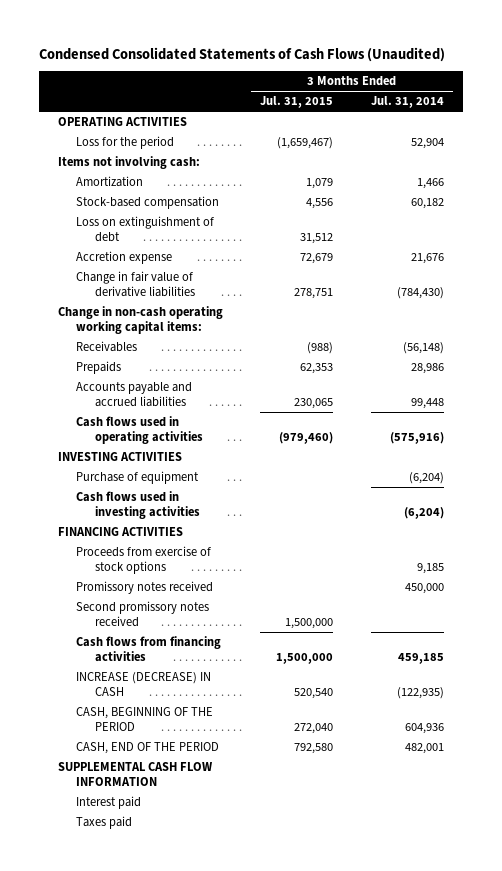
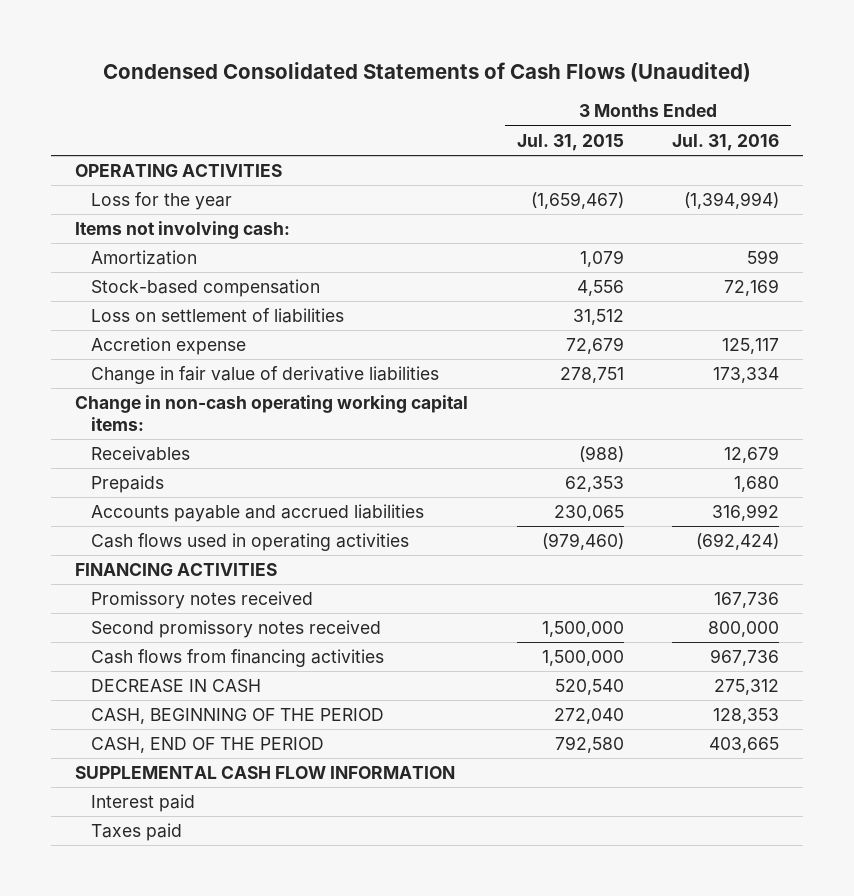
[370,96,444,109] Jul. 31, 2014 -> none
none -> [671,133,779,151] Jul. 31, 2016
[76,136,175,150] Loss for the period -> [90,192,232,211] Loss for the year
[76,216,215,242] Loss on extinguishment of debt -> [90,308,344,324] Loss on settlement of liabilities
[57,452,182,462] INVESTING ACTIVITIES -> none
[76,471,200,485] Purchase of equipment -> none
[76,491,200,519] Cash flows used in investing activities -> none
[76,546,212,574] Proceeds from exercise of stock options -> none
[76,672,212,696] INCREASE (DECREASE) IN CASH -> [90,679,261,693] DECREASE IN CASH

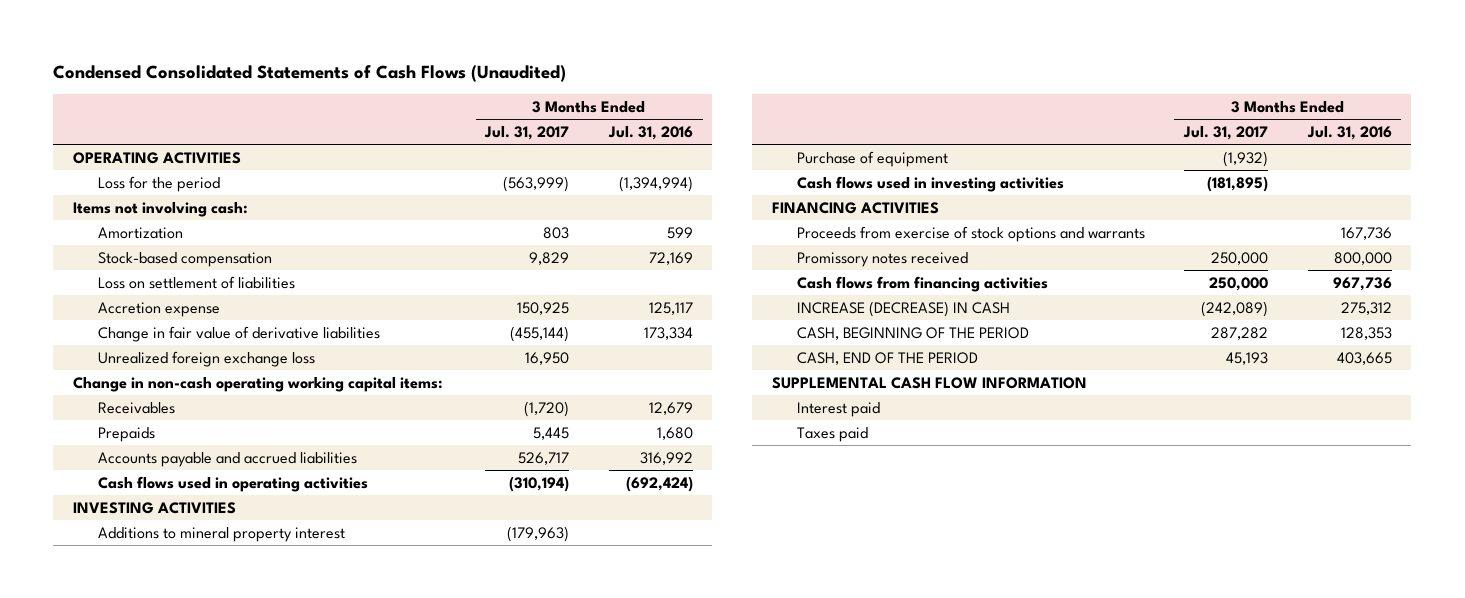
[516,133,624,151] Jul. 31, 2015 -> none
none -> [484,125,570,140] Jul. 31, 2017
[90,192,232,211] Loss for the year -> [97,175,220,192] Loss for the period
none -> [97,350,315,367] Unrealized foreign exchange loss
none -> [73,501,237,514] INVESTING ACTIVITIES
none -> [97,526,345,542] Additions to mineral property interest
none -> [796,150,948,167] Purchase of equipment
none -> [796,175,1064,192] Cash flows used in investing activities
[90,620,381,639] Second promissory notes received -> none
none -> [796,225,1145,242] Proceeds from exercise of stock options and warrants
[713,592,779,609] 167,736 -> [1333,251,1392,265] 800,000
[90,679,261,693] DECREASE IN CASH -> [796,300,1010,317] INCREASE (DECREASE) IN CASH

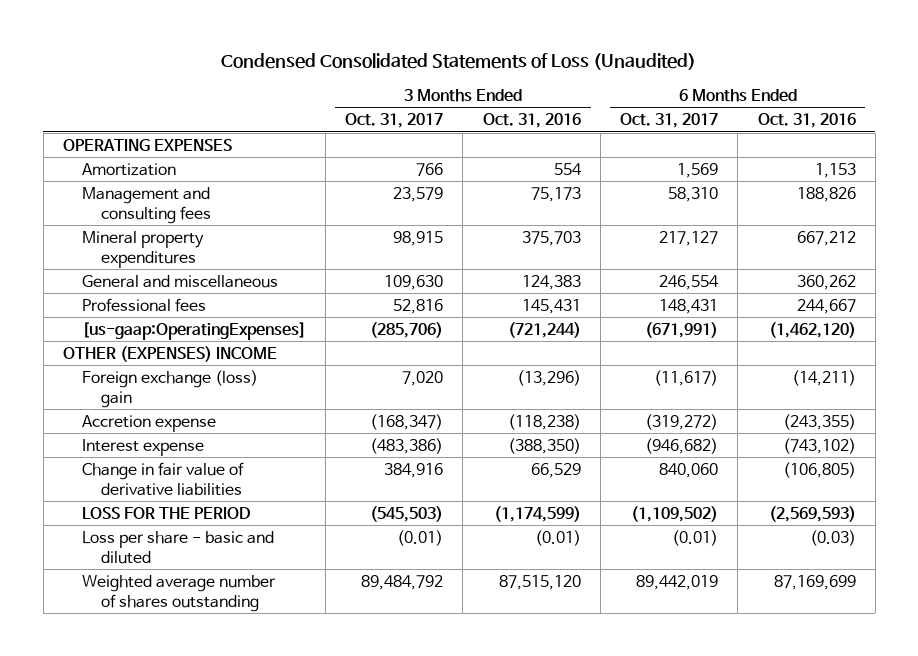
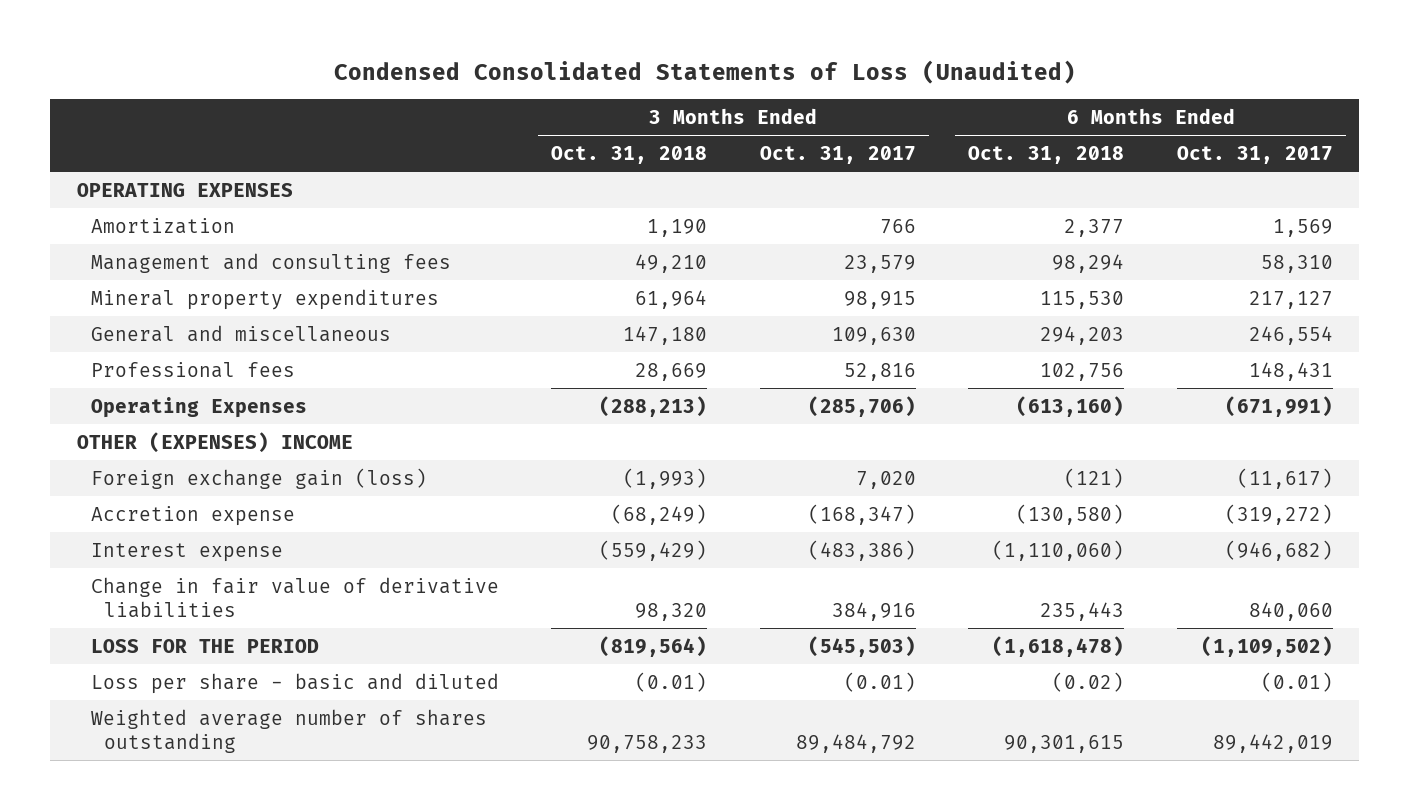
[482,113,581,129] Oct. 31, 2016 -> none
[757,113,856,129] Oct. 31, 2016 -> none
none -> [551,145,708,164] Oct. 31, 2018
none -> [968,145,1125,164] Oct. 31, 2018
[81,321,306,340] [us-gaap:OperatingExpenses] -> [90,396,307,418] Operating Expenses
[81,369,258,408] Foreign exchange (loss) gain -> [90,467,427,489] Foreign exchange gain (loss)

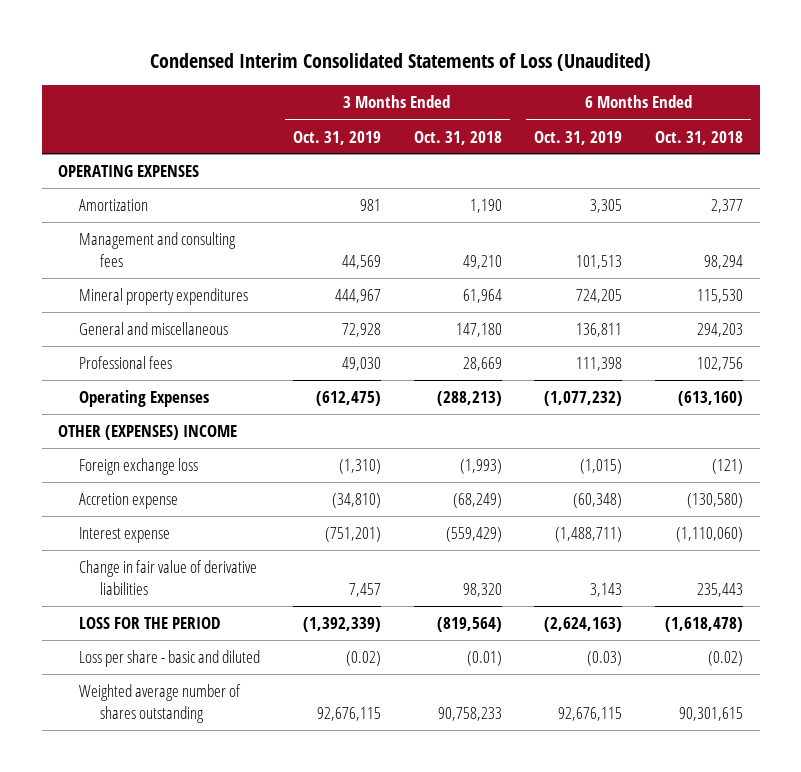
[333,60,1076,85] Condensed Consolidated Statements of Loss (Unaudited) -> [149,53,651,72] Condensed Interim Consolidated Statements of Loss (Unaudited)
[759,145,916,164] Oct. 31, 2017 -> none
[1177,145,1334,164] Oct. 31, 2017 -> none
none -> [292,130,381,145] Oct. 31, 2019
none -> [534,130,623,145] Oct. 31, 2019
[90,467,427,489] Foreign exchange gain (loss) -> [79,458,199,476] Foreign exchange loss

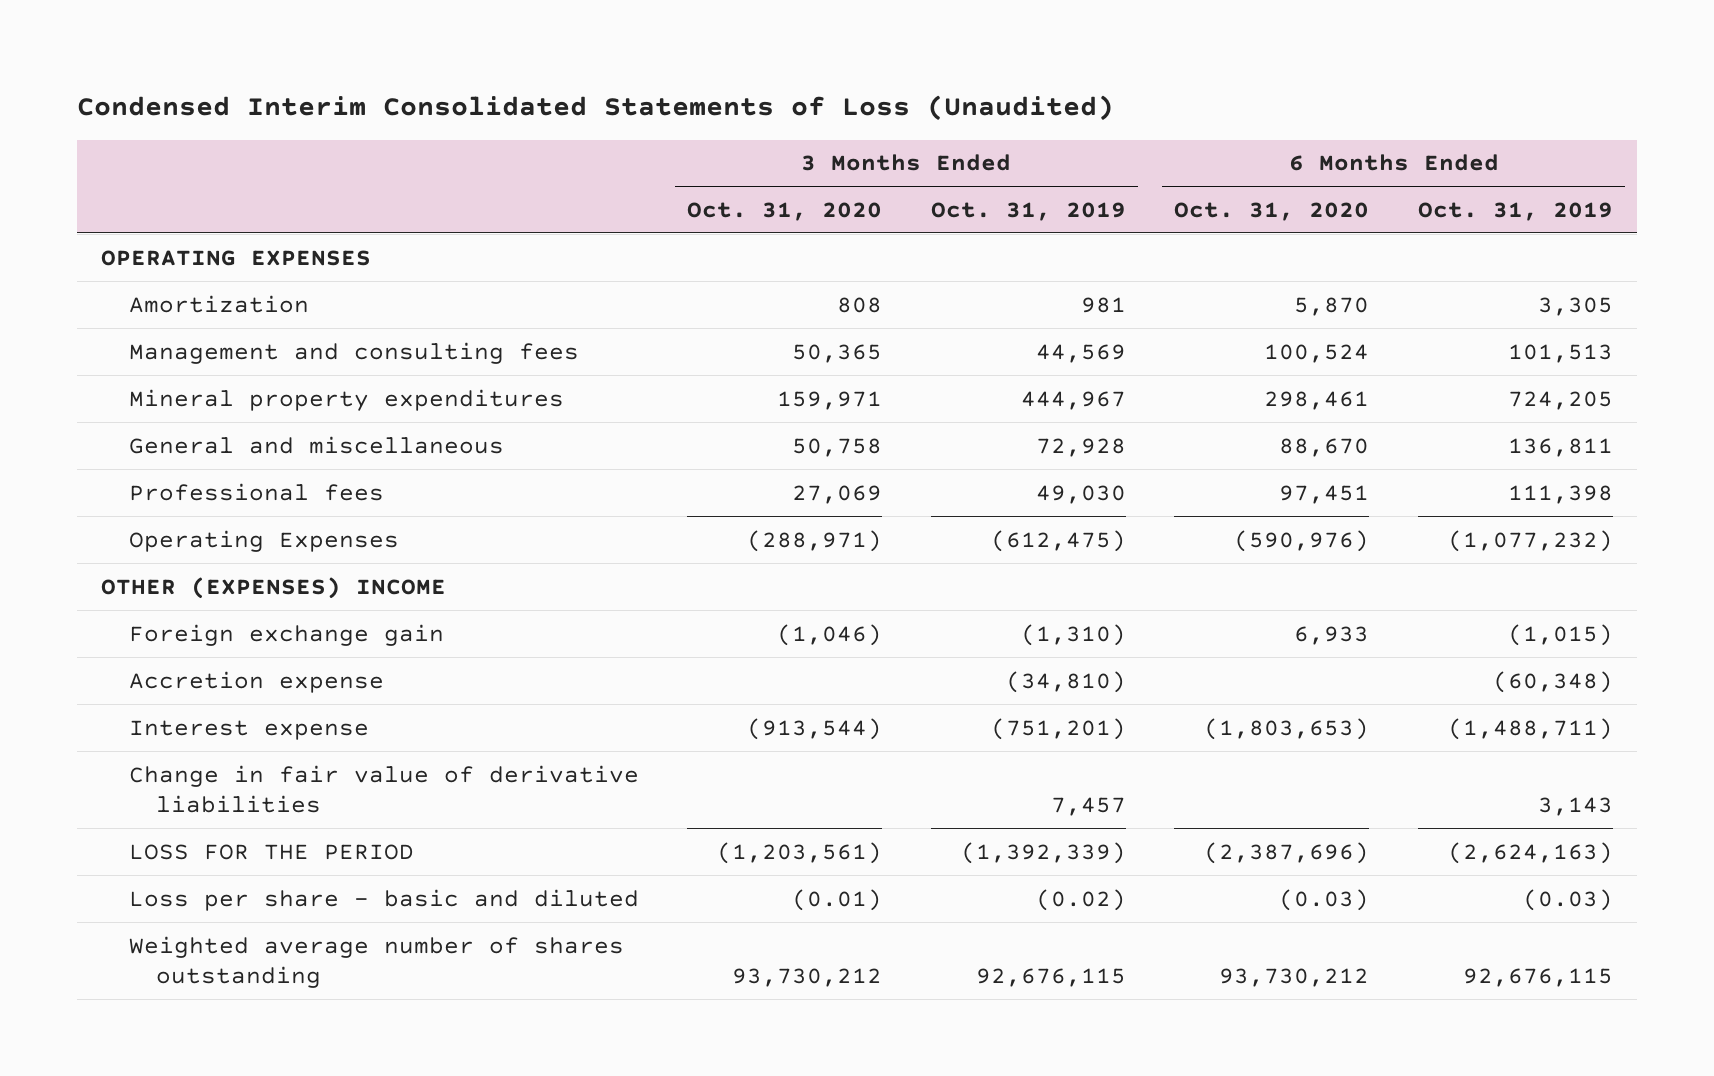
[413,130,502,145] Oct. 31, 2018 -> none
[655,130,744,145] Oct. 31, 2018 -> none
none -> [687,201,883,221] Oct. 31, 2020
none -> [1174,201,1370,221] Oct. 31, 2020
[79,458,199,476] Foreign exchange loss -> [128,623,444,646] Foreign exchange gain

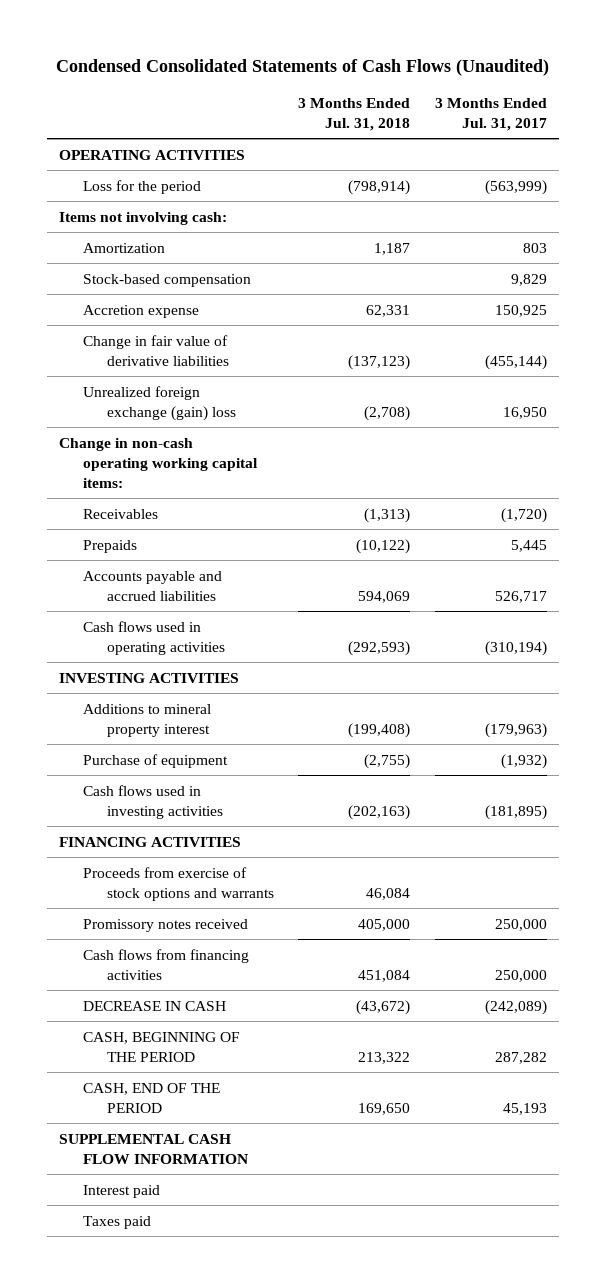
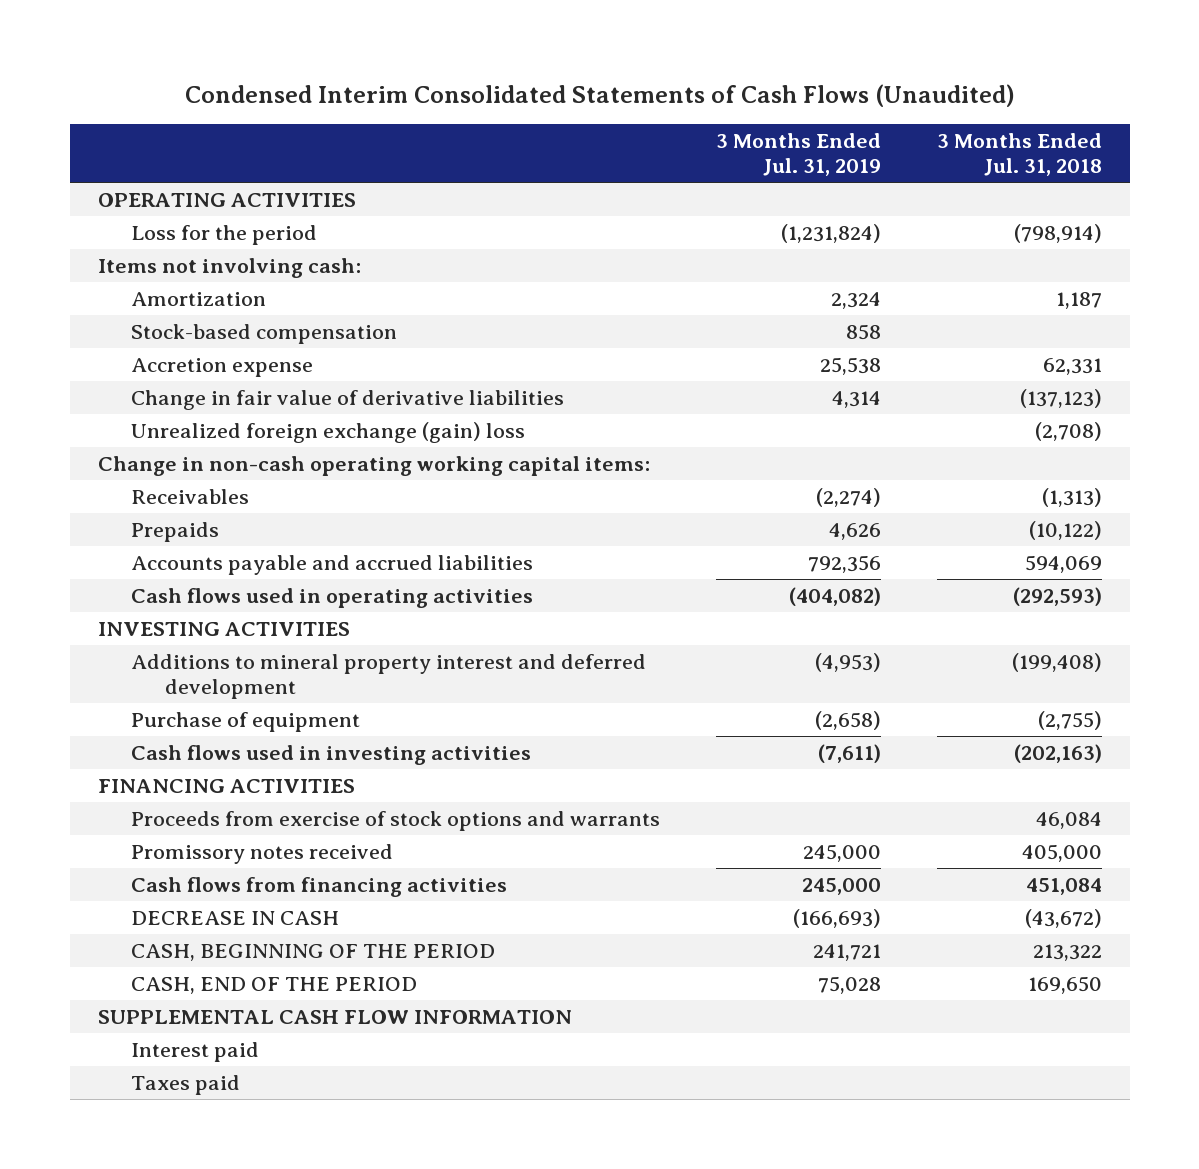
[56,58,550,76] Condensed Consolidated Statements of Cash Flows (Unaudited) -> [184,83,1015,107] Condensed Interim Consolidated Statements of Cash Flows (Unaudited)
[434,97,547,131] 3 Months Ended Jul. 31, 2017 -> none
none -> [715,133,881,177] 3 Months Ended Jul. 31, 2019
[83,703,212,737] Additions to mineral property interest -> [131,654,647,699] Additions to mineral property interest and deferred development

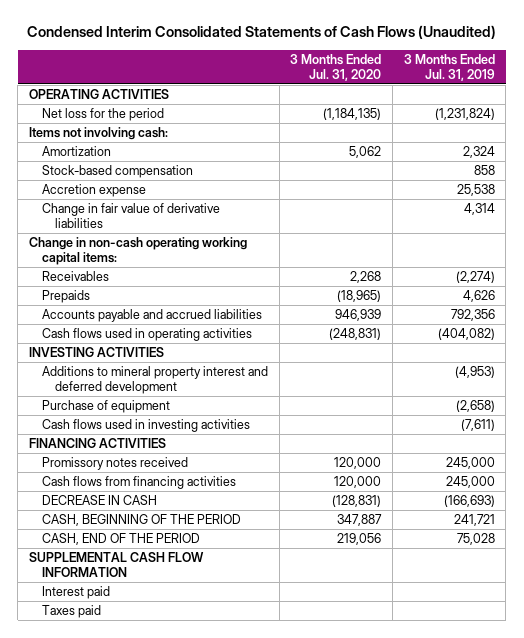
[936,133,1102,177] 3 Months Ended Jul. 31, 2018 -> none
none -> [290,54,382,82] 3 Months Ended Jul. 31, 2020
[131,225,318,246] Loss for the period -> [42,107,165,121] Net loss for the period
[131,422,526,444] Unrealized foreign exchange (gain) loss -> none
[131,811,661,832] Proceeds from exercise of stock options and warrants -> none

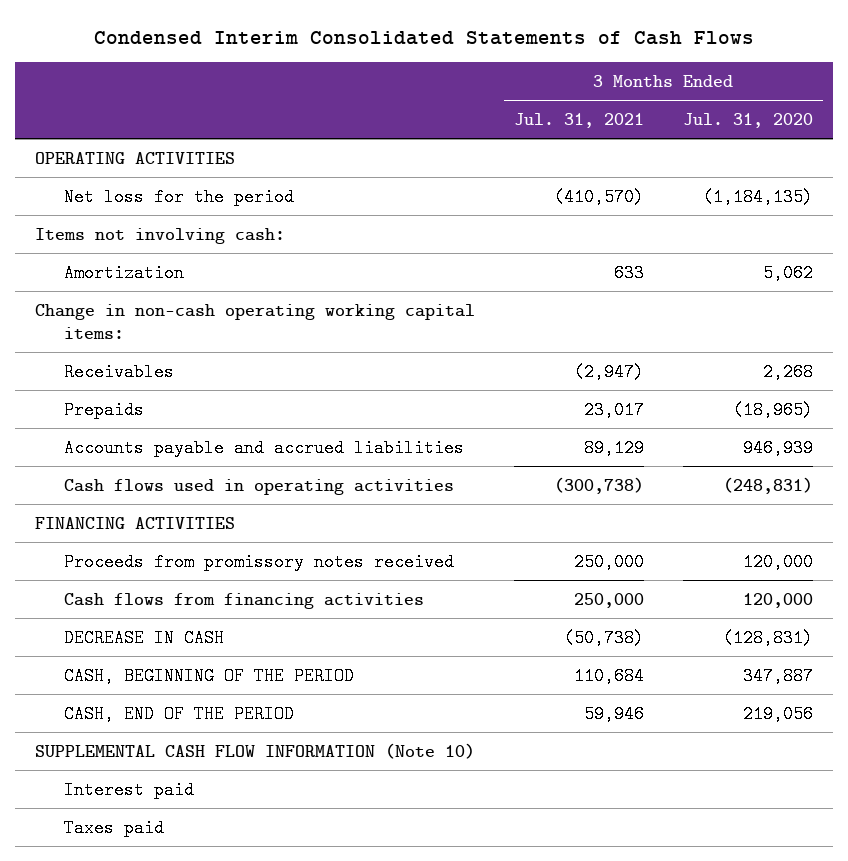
[26,25,496,40] Condensed Interim Consolidated Statements of Cash Flows (Unaudited) -> [93,30,754,45] Condensed Interim Consolidated Statements of Cash Flows
[403,54,495,82] 3 Months Ended Jul. 31, 2019 -> none
none -> [513,113,644,129] Jul. 31, 2021
[42,164,194,178] Stock-based compensation -> none
[42,183,147,197] Accretion expense -> none
[42,202,221,228] Change in fair value of derivative liabilities -> none
[28,346,164,357] INVESTING ACTIVITIES -> none
[42,365,269,394] Additions to mineral property interest and deferred development -> none
[42,399,171,413] Purchase of equipment -> none
[42,418,251,432] Cash flows used in investing activities -> none
[42,456,189,470] Promissory notes received -> [63,552,454,571] Proceeds from promissory notes received
[28,551,204,577] SUPPLEMENTAL CASH FLOW INFORMATION -> [34,742,475,759] SUPPLEMENTAL CASH FLOW INFORMATION (Note 10)

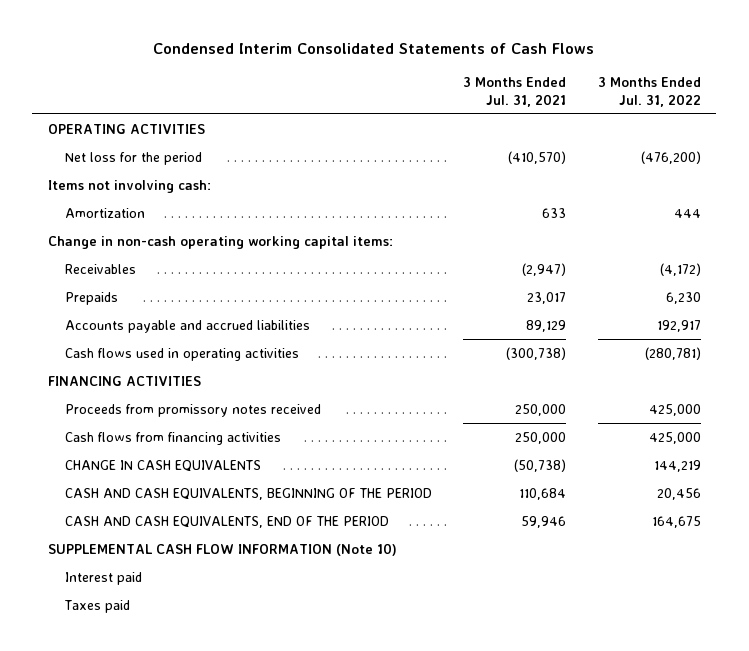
[683,113,814,129] Jul. 31, 2020 -> none
none -> [597,77,701,107] 3 Months Ended Jul. 31, 2022
[63,628,224,647] DECREASE IN CASH -> [64,459,261,472] CHANGE IN CASH EQUIVALENTS
[63,666,354,685] CASH, BEGINNING OF THE PERIOD -> [64,487,432,500] CASH AND CASH EQUIVALENTS, BEGINNING OF THE PERIOD
[63,704,294,723] CASH, END OF THE PERIOD -> [64,515,389,528] CASH AND CASH EQUIVALENTS, END OF THE PERIOD

